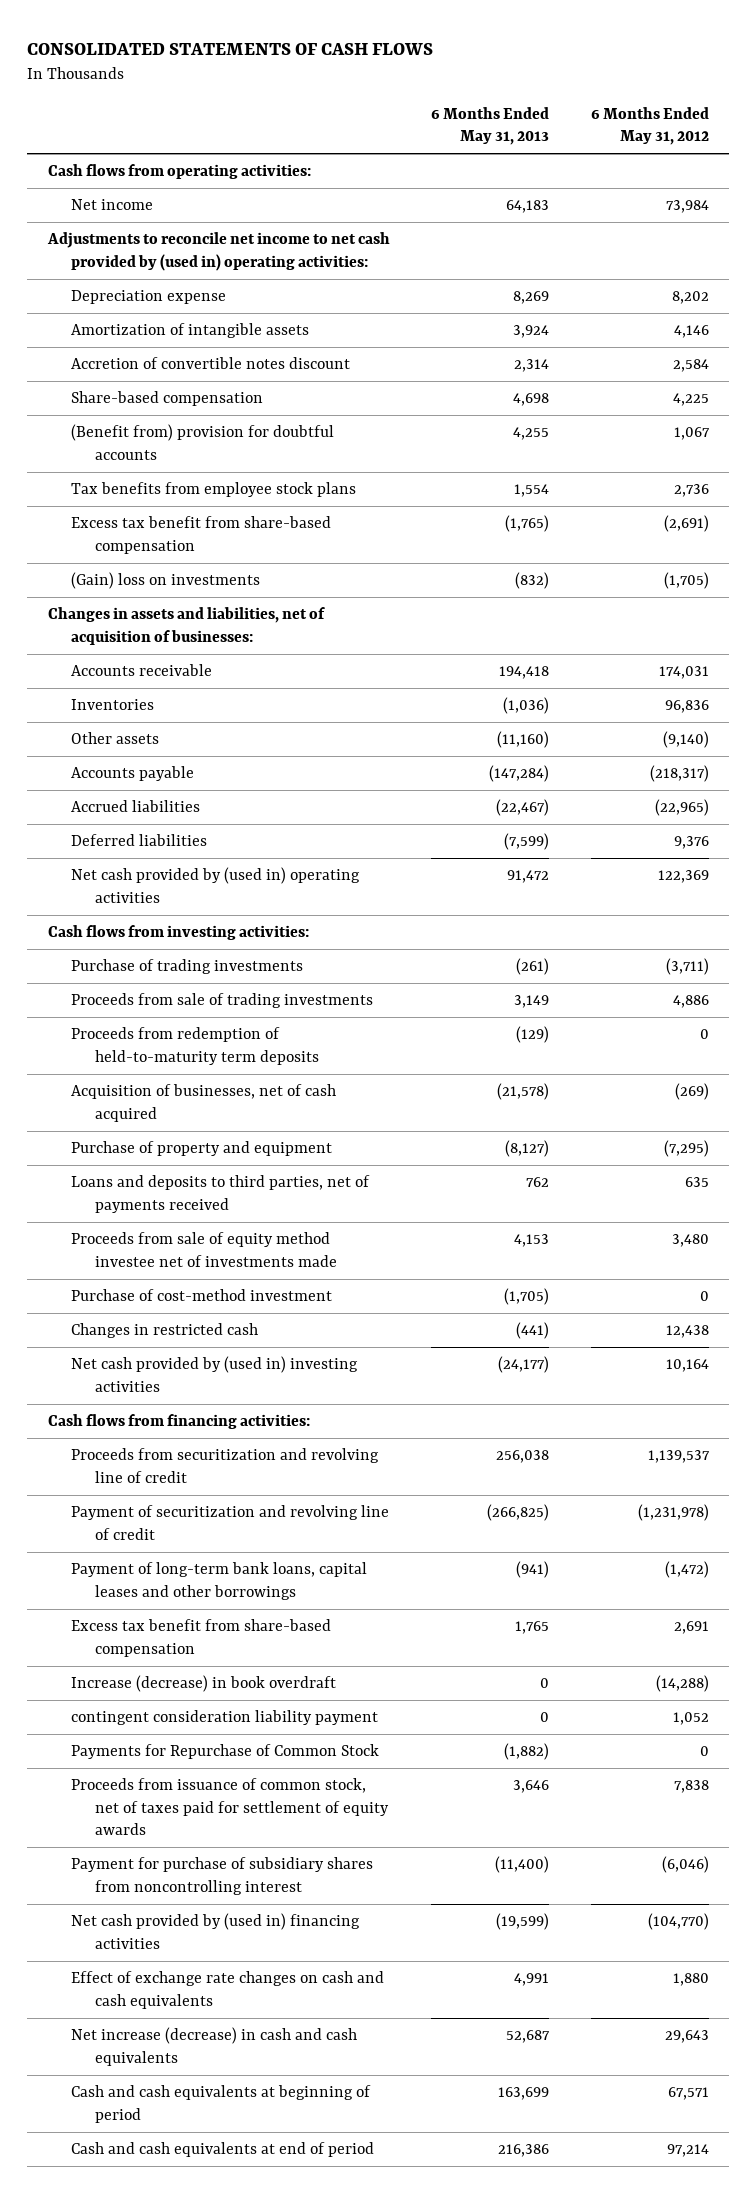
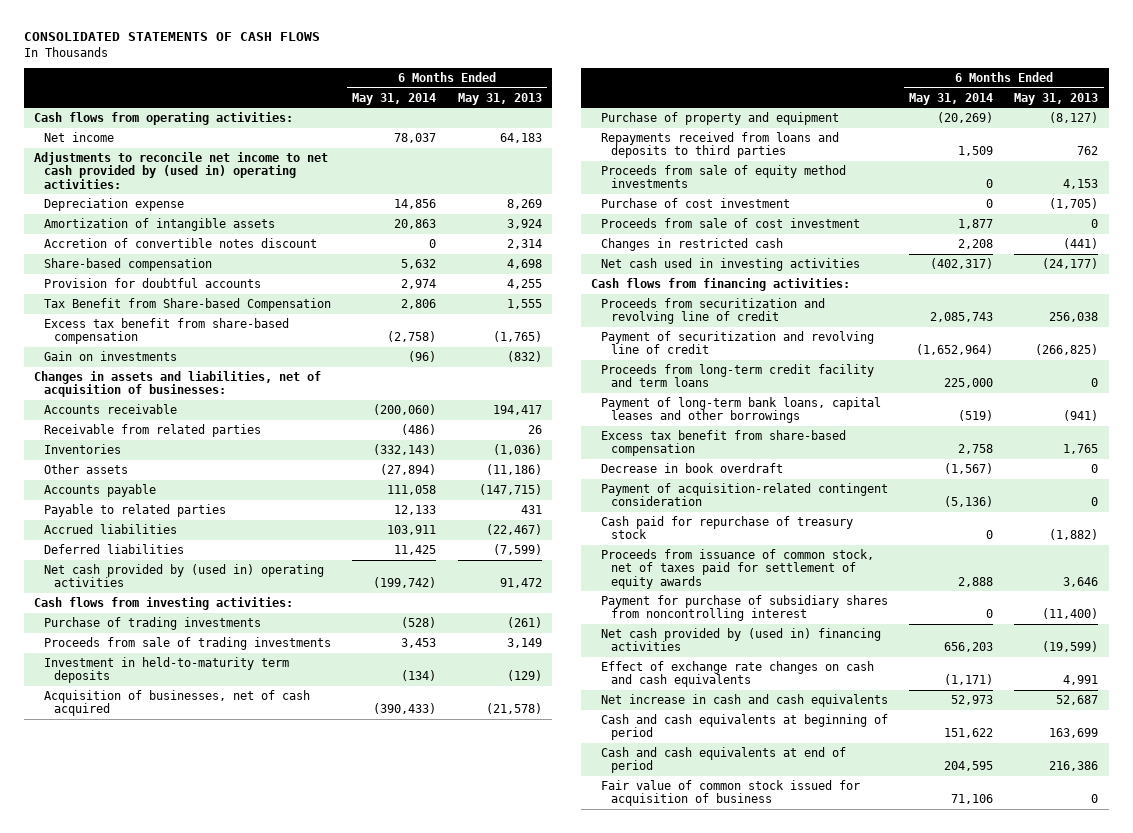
[590,106,709,146] 6 Months Ended May 31, 2012 -> none
none -> [352,92,437,105] May 31, 2014
[71,482,357,498] Tax benefits from employee stock plans -> none
[71,424,335,460] (Benefit from) provision for doubtful accounts -> [44,277,262,288] Provision for doubtful accounts
none -> [44,297,332,311] Tax Benefit from Share-based Compensation
[71,572,261,590] (Gain) loss on investments -> [44,350,178,361] Gain on investments
[499,666,550,680] 194,418 -> [492,404,542,415] 194,417
none -> [44,423,262,437] Receivable from related parties
[497,731,550,749] (11,160) -> [485,463,542,475] (11,186)
[489,765,550,783] (147,284) -> [478,483,542,495] (147,715)
none -> [44,503,227,517] Payable to related parties
[71,1027,320,1065] Proceeds from redemption of held-to-maturity term deposits -> [44,656,290,684] Investment in held-to-maturity term deposits
[71,1175,371,1213] Loans and deposits to third parties, net of payments received -> [600,131,839,159] Repayments received from loans and deposits to third parties
[71,1232,338,1267] Proceeds from sale of equity method investee net of investments made -> [600,164,846,189] Proceeds from sale of equity method investments
[71,1289,333,1302] Purchase of cost-method investment -> [600,197,790,208] Purchase of cost investment
none -> [600,217,860,228] Proceeds from sale of cost investment
[71,1356,359,1392] Net cash provided by (used in) investing activities -> [600,257,860,271] Net cash used in investing activities
none -> [600,363,874,388] Proceeds from long-term credit facility and term loans
[71,1675,337,1693] Increase (decrease) in book overdraft -> [600,462,783,473] Decrease in book overdraft
[71,1710,379,1726] contingent consideration liability payment -> [600,482,888,507] Payment of acquisition-related contingent consideration
[71,1744,380,1760] Payments for Repurchase of Common Stock -> [600,515,853,540] Cash paid for repurchase of treasury stock
[71,2027,358,2066] Net increase (decrease) in cash and cash equivalents -> [600,693,888,707] Net increase in cash and cash equivalents
none -> [600,779,860,807] Fair value of common stock issued for acquisition of business

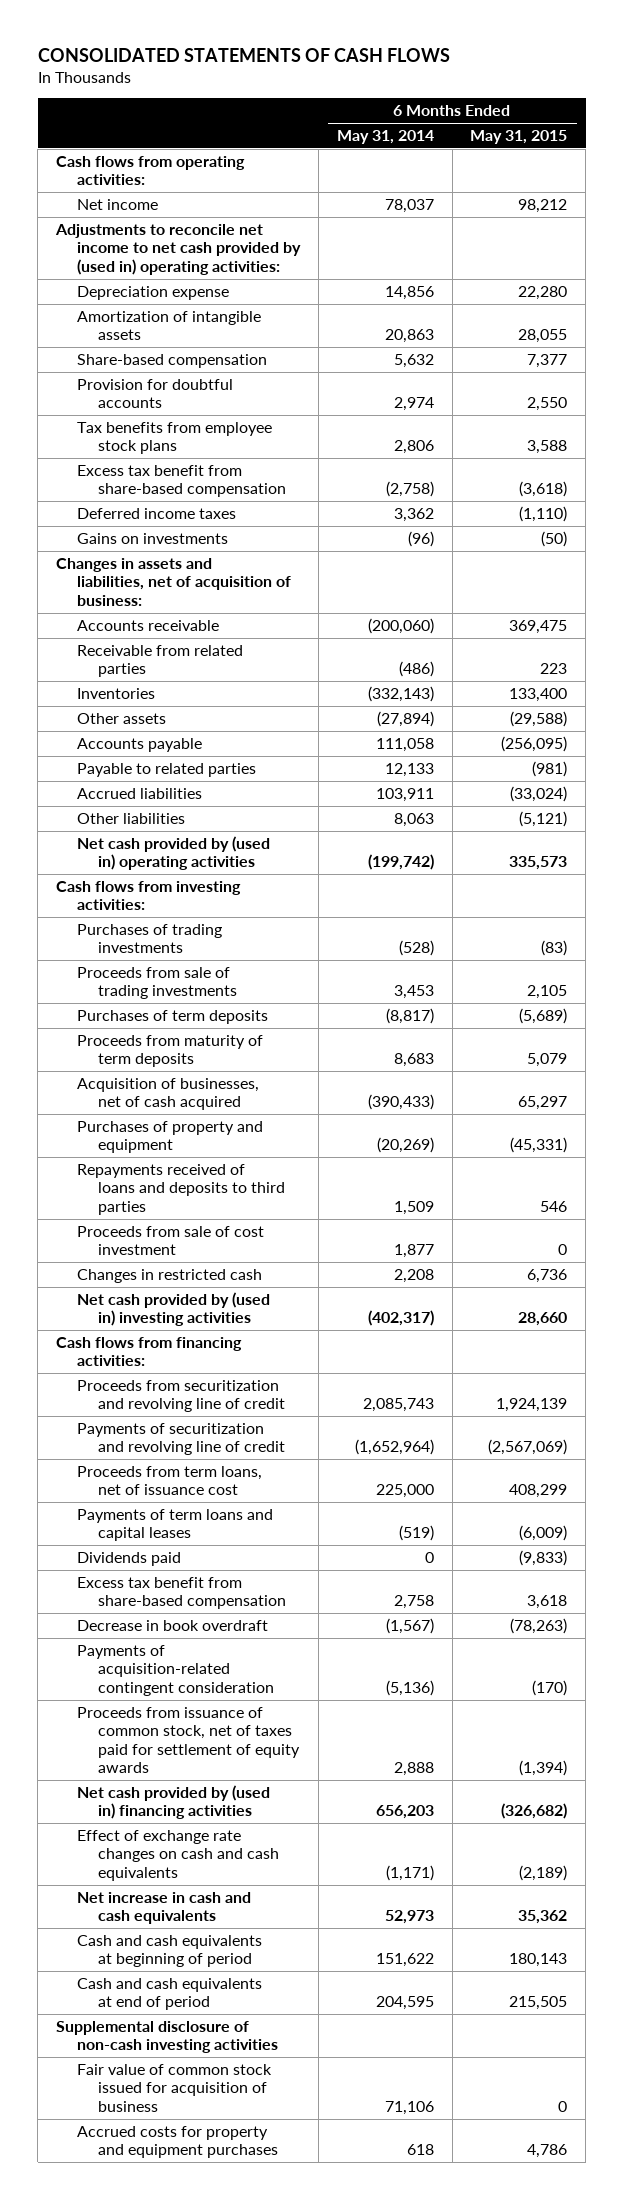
[457,92,542,105] May 31, 2013 -> none
none -> [470,130,568,145] May 31, 2015
[44,237,318,248] Accretion of convertible notes discount -> none
[44,297,332,311] Tax Benefit from Share-based Compensation -> [77,421,273,455] Tax benefits from employee stock plans
none -> [77,507,237,519] Deferred income taxes
[44,350,178,361] Gain on investments -> [77,532,229,544] Gains on investments
[34,370,322,398] Changes in assets and liabilities, net of acquisition of businesses: -> [56,557,292,606] Changes in assets and liabilities, net of acquisition of business:
[44,543,185,554] Deferred liabilities -> [77,812,186,824] Other liabilities
[394,544,437,555] 11,425 -> [393,812,434,827] 8,063
[44,616,262,630] Purchase of trading investments -> [77,923,223,954] Purchases of trading investments
[44,656,290,684] Investment in held-to-maturity term deposits -> none
none -> [77,1009,269,1024] Purchases of term deposits
none -> [77,1034,264,1068] Proceeds from maturity of term deposits
[600,164,846,189] Proceeds from sale of equity method investments -> none
[600,197,790,208] Purchase of cost investment -> none
[600,111,839,125] Purchase of property and equipment -> [77,1120,264,1154] Purchases of property and equipment
[600,131,839,159] Repayments received from loans and deposits to third parties -> [77,1163,286,1215] Repayments received of loans and deposits to third parties
[600,257,860,271] Net cash used in investing activities -> [77,1291,271,1327] Net cash provided by (used in) investing activities
[600,330,874,355] Payment of securitization and revolving line of credit -> [77,1422,286,1456] Payments of securitization and revolving line of credit
[600,363,874,388] Proceeds from long-term credit facility and term loans -> [77,1465,263,1496] Proceeds from term loans, net of issuance cost
[600,396,881,424] Payment of long-term bank loans, capital leases and other borrowings -> [77,1508,274,1542] Payments of term loans and capital leases
none -> [77,1551,182,1566] Dividends paid
[600,515,853,540] Cash paid for repurchase of treasury stock -> none
[600,482,888,507] Payment of acquisition-related contingent consideration -> [77,1644,275,1696] Payments of acquisition-related contingent consideration
[600,594,888,622] Payment for purchase of subsidiary shares from noncontrolling interest -> none
none -> [56,2020,279,2054] Supplemental disclosure of non-cash investing activities
none -> [77,2125,279,2159] Accrued costs for property and equipment purchases

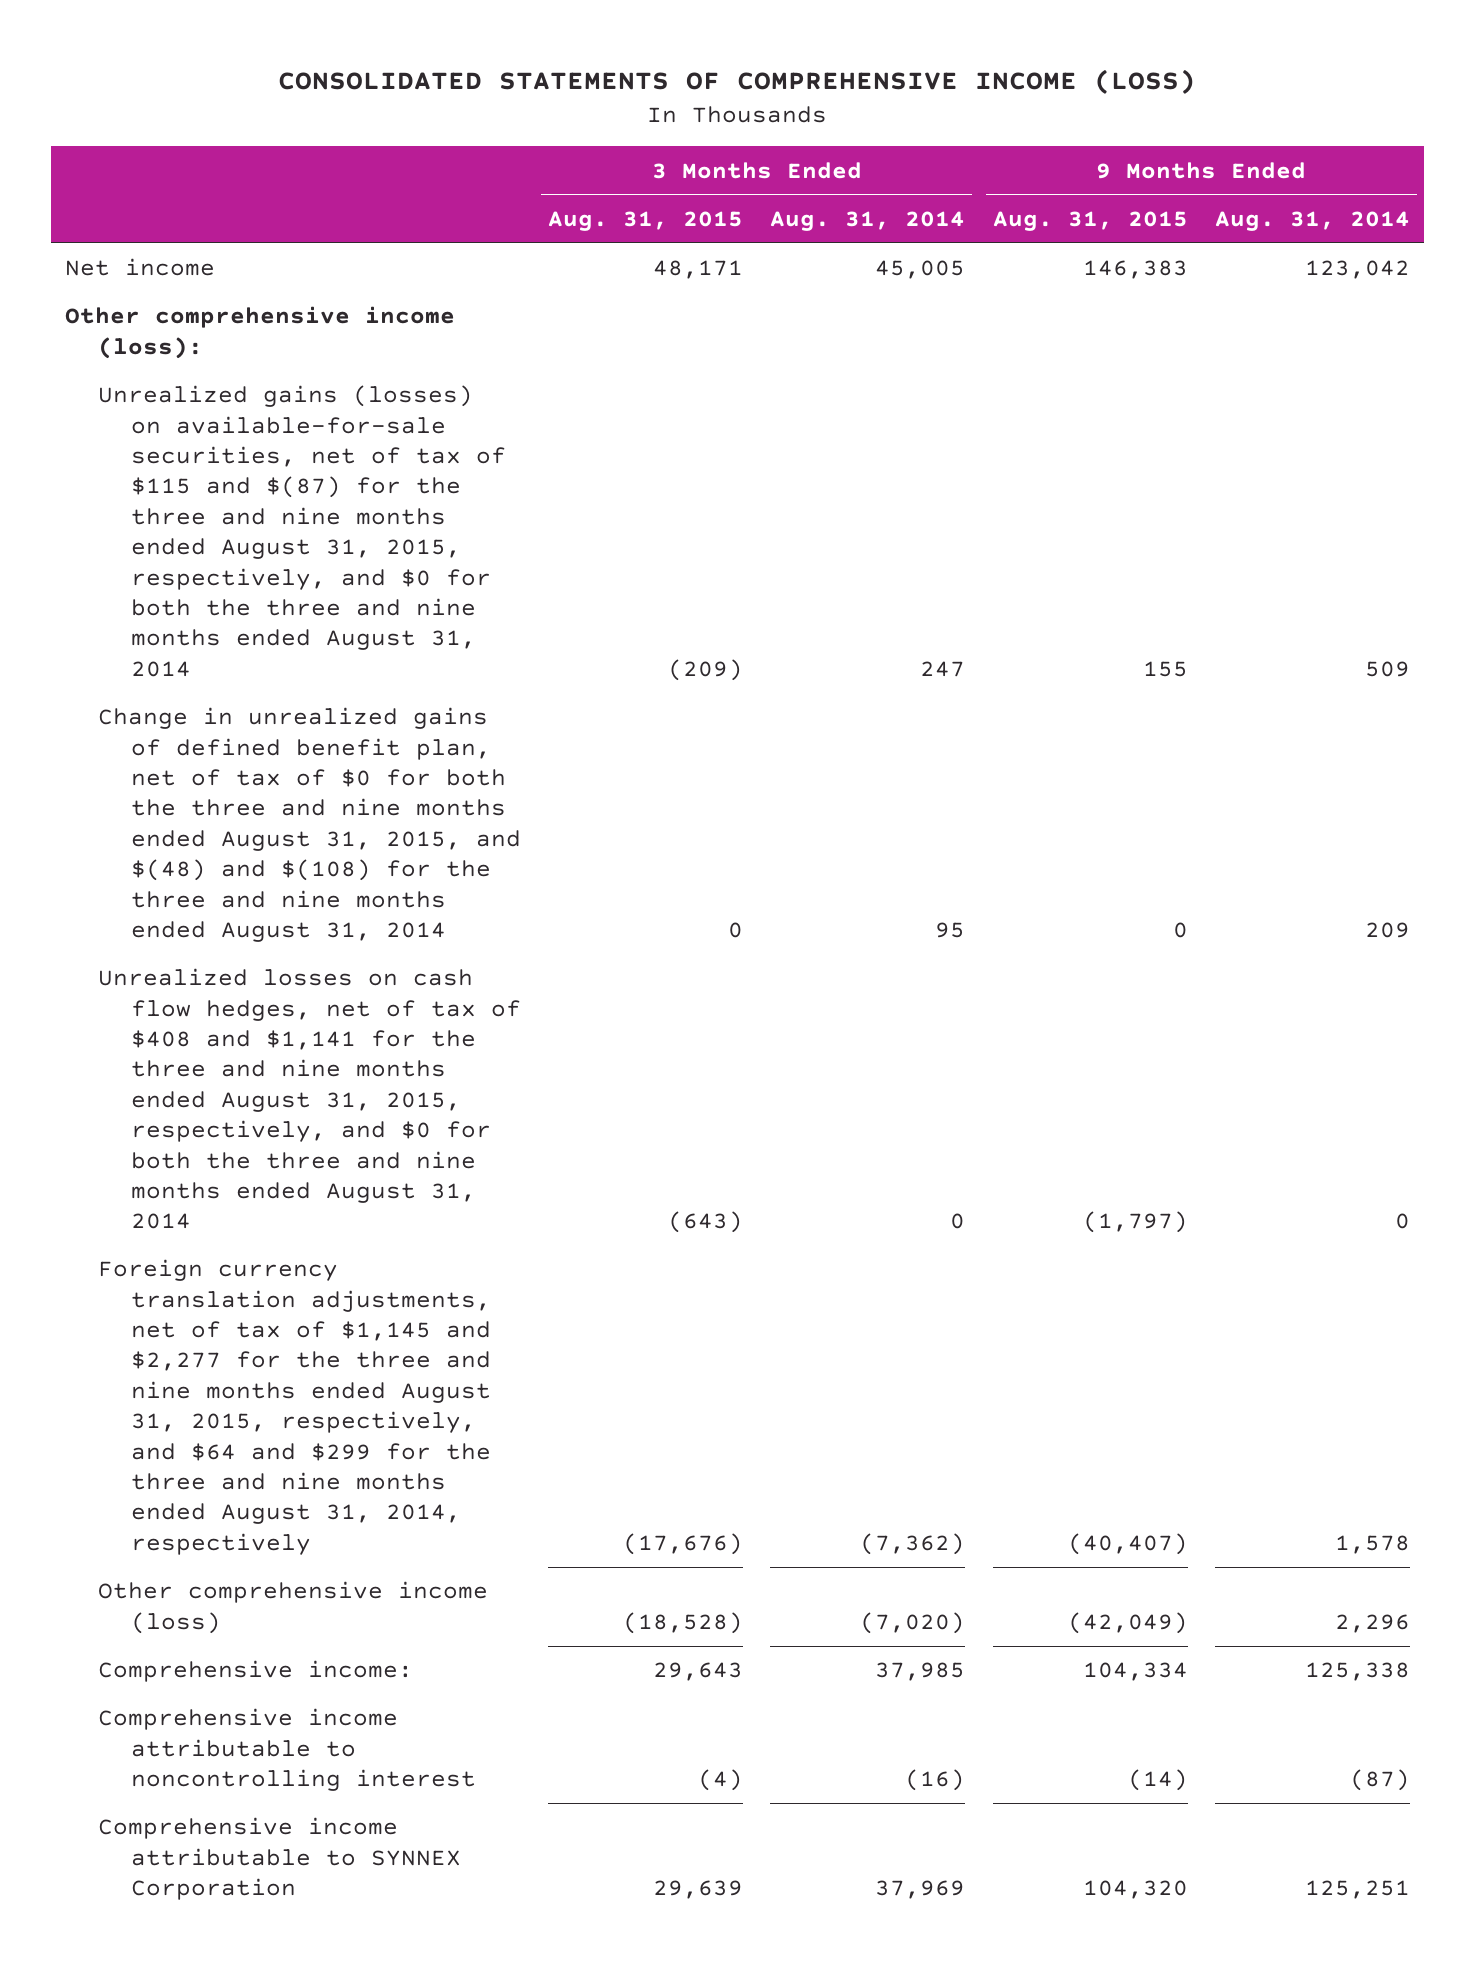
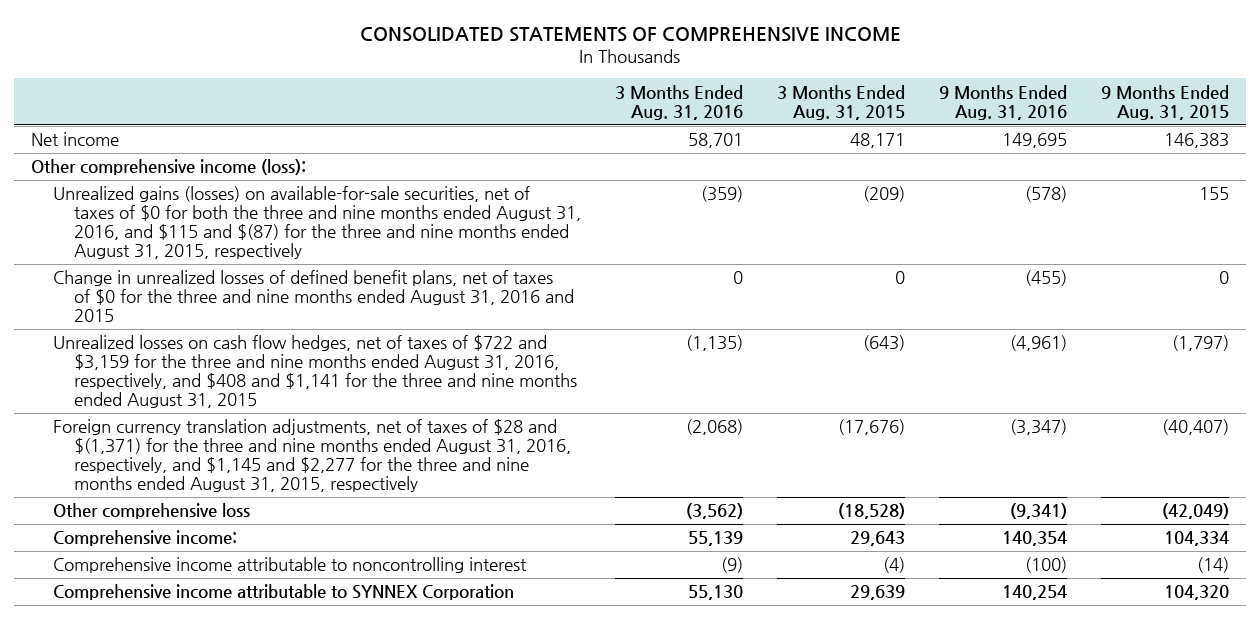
[278,68,1197,94] CONSOLIDATED STATEMENTS OF COMPREHENSIVE INCOME (LOSS) -> [360,26,902,42] CONSOLIDATED STATEMENTS OF COMPREHENSIVE INCOME
[770,210,966,231] Aug. 31, 2014 -> none
[1215,210,1411,231] Aug. 31, 2014 -> none
none -> [614,84,743,120] 3 Months Ended Aug. 31, 2016
none -> [938,84,1067,120] 9 Months Ended Aug. 31, 2016
[97,385,506,677] Unrealized gains (losses) on available-for-sale securities, net of tax of $115 and $(87) for the three and nine months ended August 31, 2015, respectively, and $0 for both the three and nine months ended August 31, 2014 -> [52,186,581,260] Unrealized gains (losses) on available-for-sale securities, net of taxes of $0 for both the three and nine months ended August 31, 2016, and $115 and $(87) for the three and nine months ended August 31, 2015, respectively
[97,707,521,943] Change in unrealized gains of defined benefit plan, net of tax of $0 for both the three and nine months ended August 31, 2015, and $(48) and $(108) for the three and nine months ended August 31, 2014 -> [52,270,574,323] Change in unrealized losses of defined benefit plans, net of taxes of $0 for the three and nine months ended August 31, 2016 and 2015
[97,968,521,1230] Unrealized losses on cash flow hedges, net of tax of $408 and $1,141 for the three and nine months ended August 31, 2015, respectively, and $0 for both the three and nine months ended August 31, 2014 -> [52,335,577,409] Unrealized losses on cash flow hedges, net of taxes of $722 and $3,159 for the three and nine months ended August 31, 2016, respectively, and $408 and $1,141 for the three and nine months ended August 31, 2015
[97,1259,491,1555] Foreign currency translation adjustments, net of tax of $1,145 and $2,277 for the three and nine months ended August 31, 2015, respectively, and $64 and $299 for the three and nine months ended August 31, 2014, respectively -> [52,419,571,493] Foreign currency translation adjustments, net of taxes of $28 and $(1,371) for the three and nine months ended August 31, 2016, respectively, and $1,145 and $2,277 for the three and nine months ended August 31, 2015, respectively
[97,1581,488,1634] Other comprehensive income (loss) -> [52,503,250,520] Other comprehensive loss

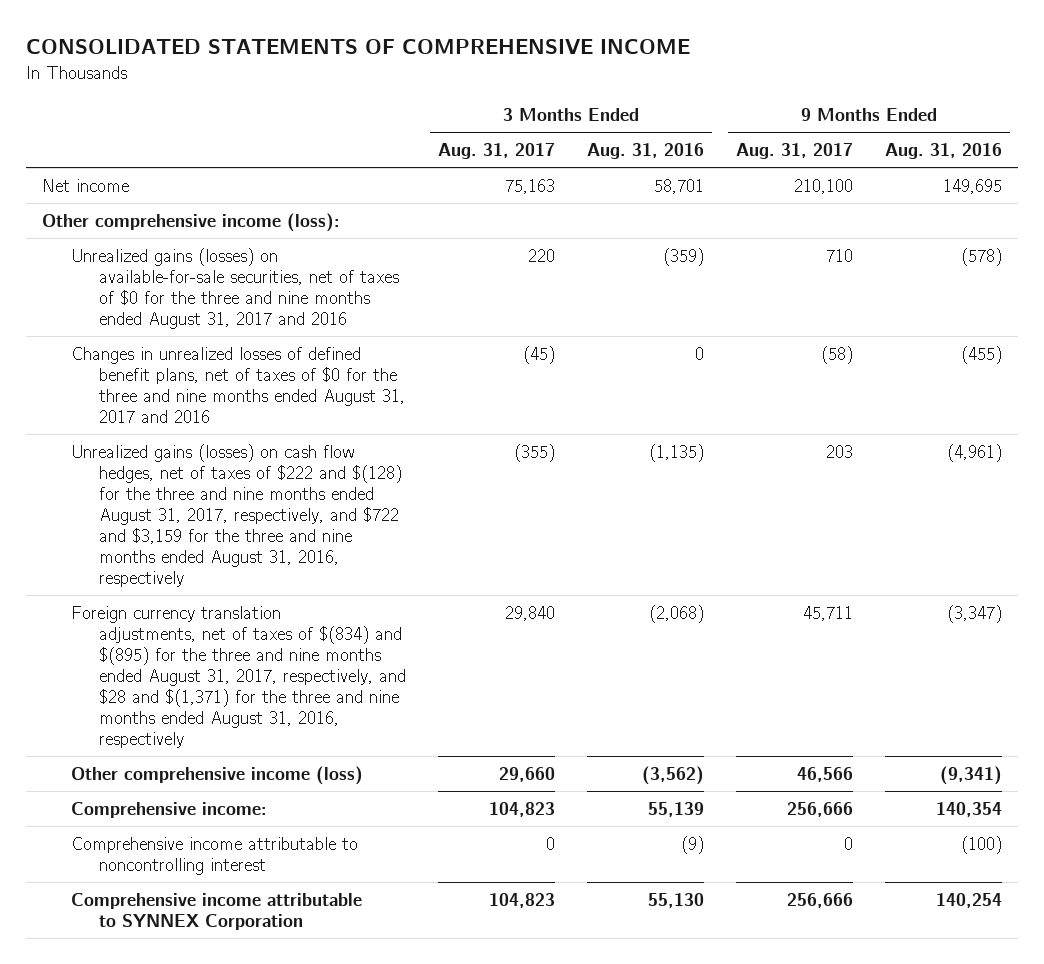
[776,84,905,120] 3 Months Ended Aug. 31, 2015 -> none
[1100,84,1229,120] 9 Months Ended Aug. 31, 2015 -> none
none -> [437,142,555,159] Aug. 31, 2017
none -> [735,142,853,159] Aug. 31, 2017
[52,186,581,260] Unrealized gains (losses) on available-for-sale securities, net of taxes of $0 for both the three and nine months ended August 31, 2016, and $115 and $(87) for the three and nine months ended August 31, 2015, respectively -> [70,247,400,329] Unrealized gains (losses) on available-for-sale securities, net of taxes of $0 for the three and nine months ended August 31, 2017 and 2016
[52,270,574,323] Change in unrealized losses of defined benefit plans, net of taxes of $0 for the three and nine months ended August 31, 2016 and 2015 -> [70,346,406,423] Changes in unrealized losses of defined benefit plans, net of taxes of $0 for the three and nine months ended August 31, 2017 and 2016
[52,335,577,409] Unrealized losses on cash flow hedges, net of taxes of $722 and $3,159 for the three and nine months ended August 31, 2016, respectively, and $408 and $1,141 for the three and nine months ended August 31, 2015 -> [70,443,403,587] Unrealized gains (losses) on cash flow hedges, net of taxes of $222 and $(128) for the three and nine months ended August 31, 2017, respectively, and $722 and $3,159 for the three and nine months ended August 31, 2016, respectively
[52,419,571,493] Foreign currency translation adjustments, net of taxes of $28 and $(1,371) for the three and nine months ended August 31, 2016, respectively, and $1,145 and $2,277 for the three and nine months ended August 31, 2015, respectively -> [70,605,407,748] Foreign currency translation adjustments, net of taxes of $(834) and $(895) for the three and nine months ended August 31, 2017, respectively, and $28 and $(1,371) for the three and nine months ended August 31, 2016, respectively
[52,503,250,520] Other comprehensive loss -> [70,765,363,785] Other comprehensive income (loss)

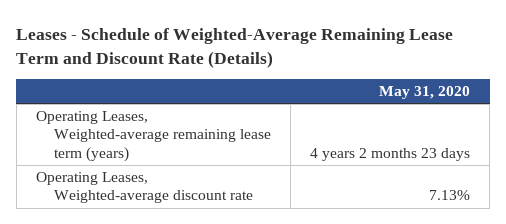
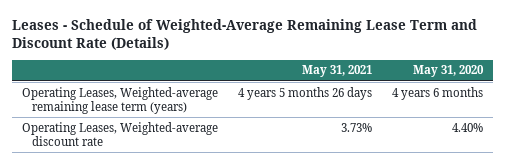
none -> [302,65,373,78] May 31, 2021
[309,147,470,161] 4 years 2 months 23 days -> [392,86,484,100] 4 years 6 months
[428,190,470,201] 7.13% -> [452,122,484,132] 4.40%

